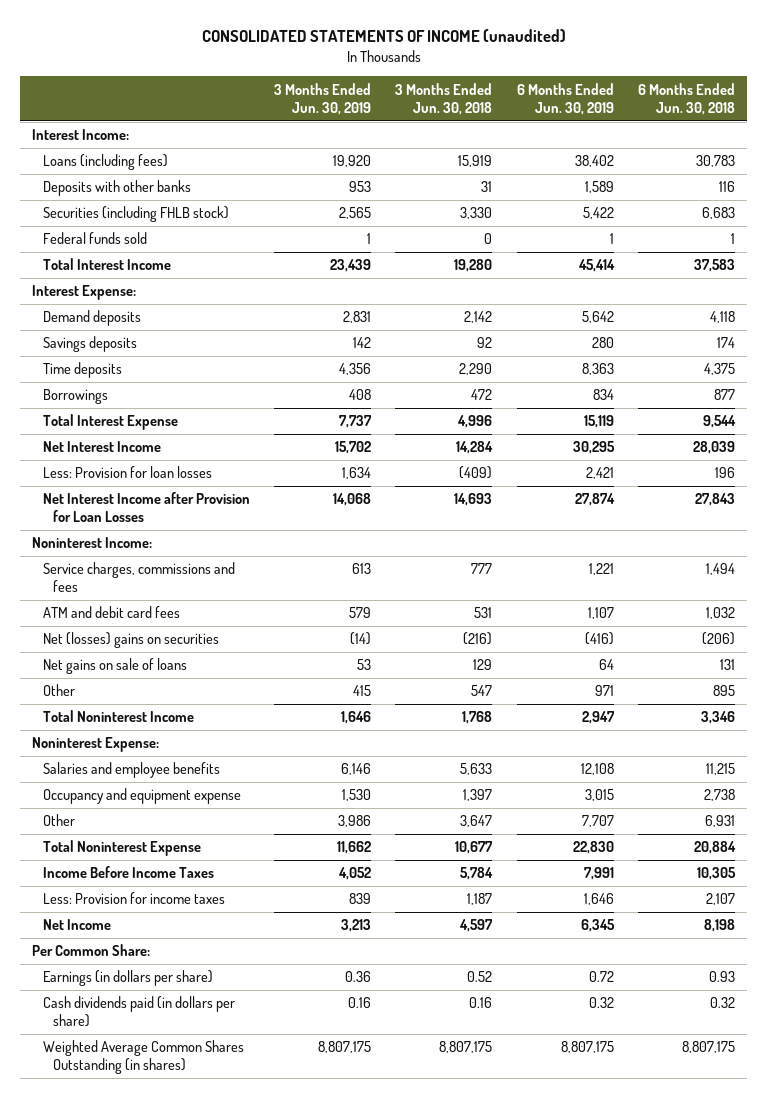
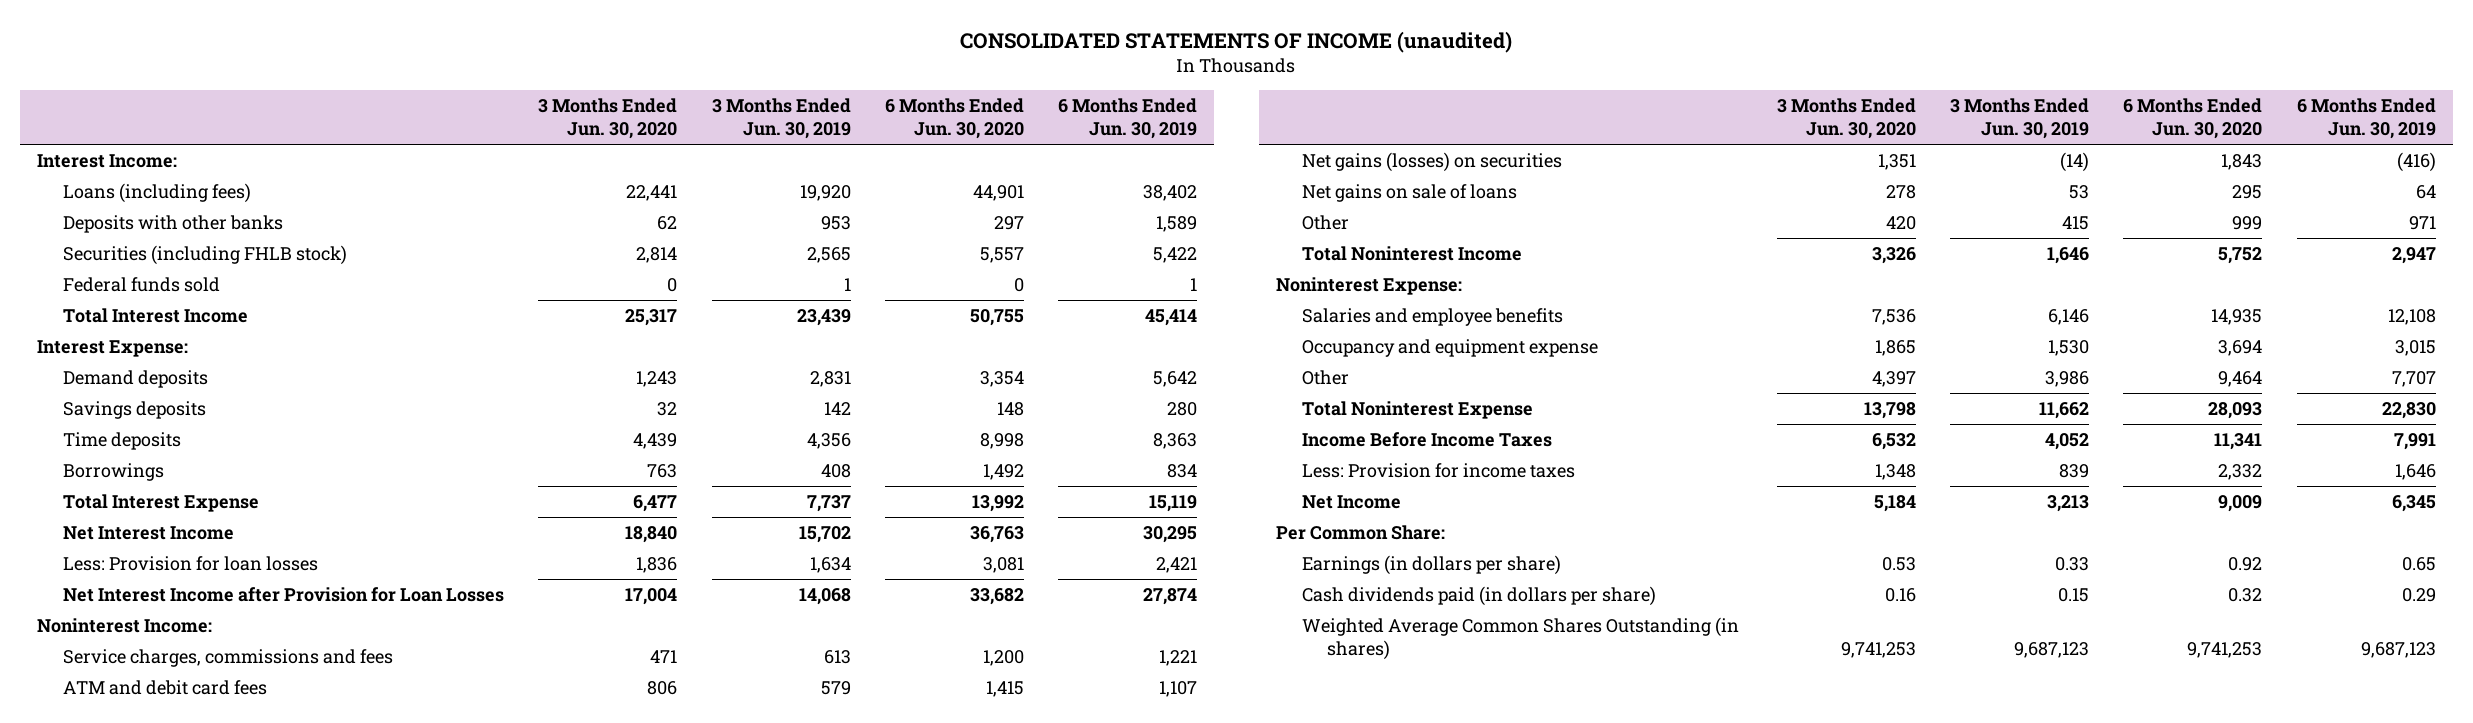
[395,82,493,115] 3 Months Ended Jun. 30, 2018 -> none
[638,82,736,115] 6 Months Ended Jun. 30, 2018 -> none
none -> [538,98,678,140] 3 Months Ended Jun. 30, 2020
none -> [884,98,1024,140] 6 Months Ended Jun. 30, 2020
[42,632,219,649] Net (losses) gains on securities -> [1301,152,1562,173] Net gains (losses) on securities
[345,971,372,983] 0.36 -> [2055,557,2090,572] 0.33
[588,971,614,983] 0.72 -> [2401,557,2436,572] 0.65
[348,997,372,1009] 0.16 -> [2058,588,2090,603] 0.15
[588,997,614,1009] 0.32 -> [2401,588,2436,603] 0.29
[318,1041,372,1054] 8,807,175 -> [2014,642,2090,659] 9,687,123
[560,1041,614,1054] 8,807,175 -> [2360,642,2436,659] 9,687,123

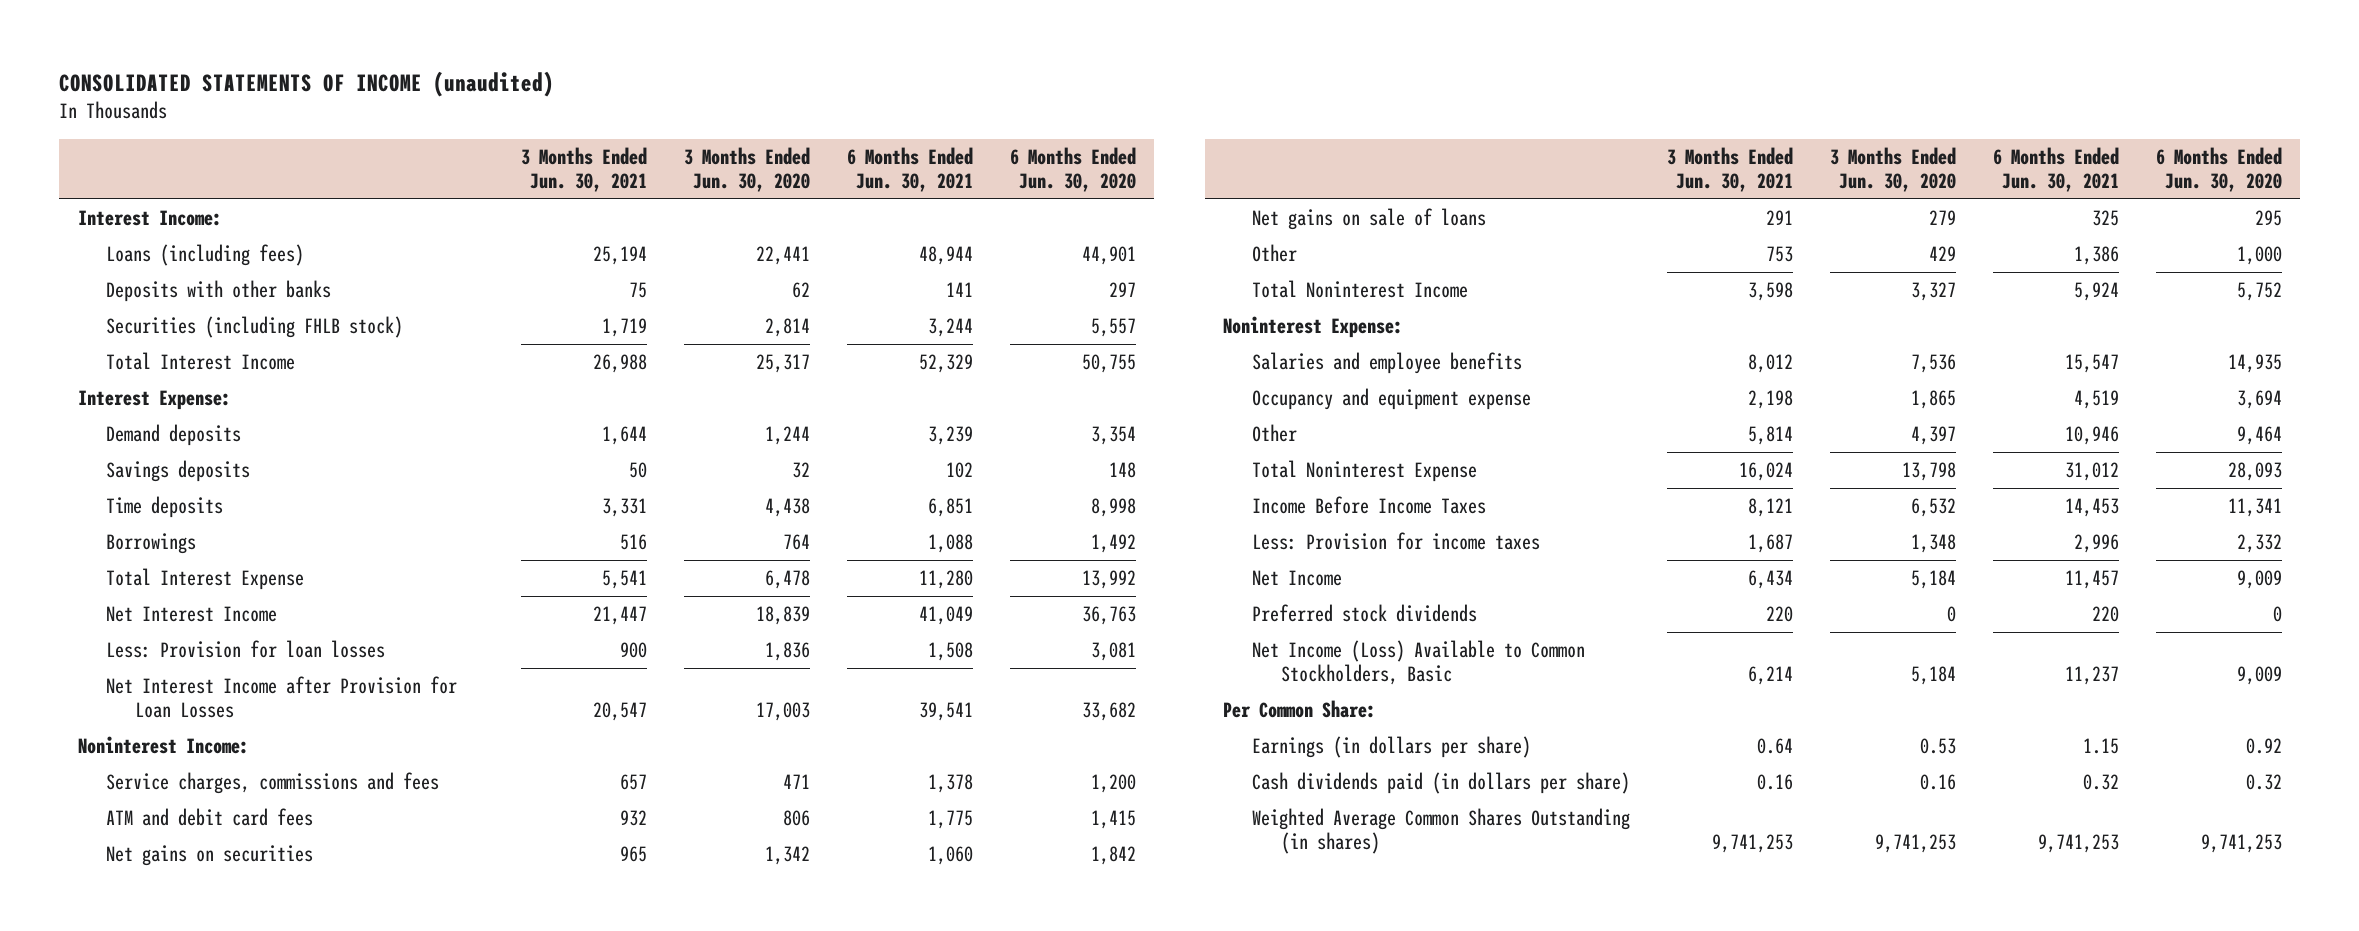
[711,98,851,140] 3 Months Ended Jun. 30, 2019 -> none
[1057,98,1197,140] 6 Months Ended Jun. 30, 2019 -> none
none -> [521,146,648,192] 3 Months Ended Jun. 30, 2021
none -> [846,146,973,192] 6 Months Ended Jun. 30, 2021
[63,277,221,293] Federal funds sold -> none
[636,371,678,388] 1,243 -> [765,426,811,446] 1,244
[633,433,678,450] 4,439 -> [765,498,811,518] 4,438
[647,464,678,479] 763 -> [783,534,811,551] 764
[633,495,678,513] 6,477 -> [765,570,811,590] 6,478
[625,526,678,544] 18,840 -> [756,606,811,626] 18,839
[625,588,678,606] 17,004 -> [756,701,811,721] 17,003
[1301,152,1562,173] Net gains (losses) on securities -> [106,845,314,867] Net gains on securities
[1877,154,1916,171] 1,351 -> [765,846,811,866] 1,342
[2221,154,2263,171] 1,843 -> [1090,846,1136,866] 1,842
[1885,185,1916,200] 278 -> [1928,210,1956,226] 279
[1885,216,1916,231] 420 -> [1928,246,1956,262] 429
[2232,216,2263,231] 999 -> [2236,246,2282,266] 1,000
[1871,247,1916,265] 3,326 -> [1910,282,1956,302] 3,327
none -> [1252,604,1478,623] Preferred stock dividends
none -> [1252,640,1586,685] Net Income (Loss) Available to Common Stockholders, Basic

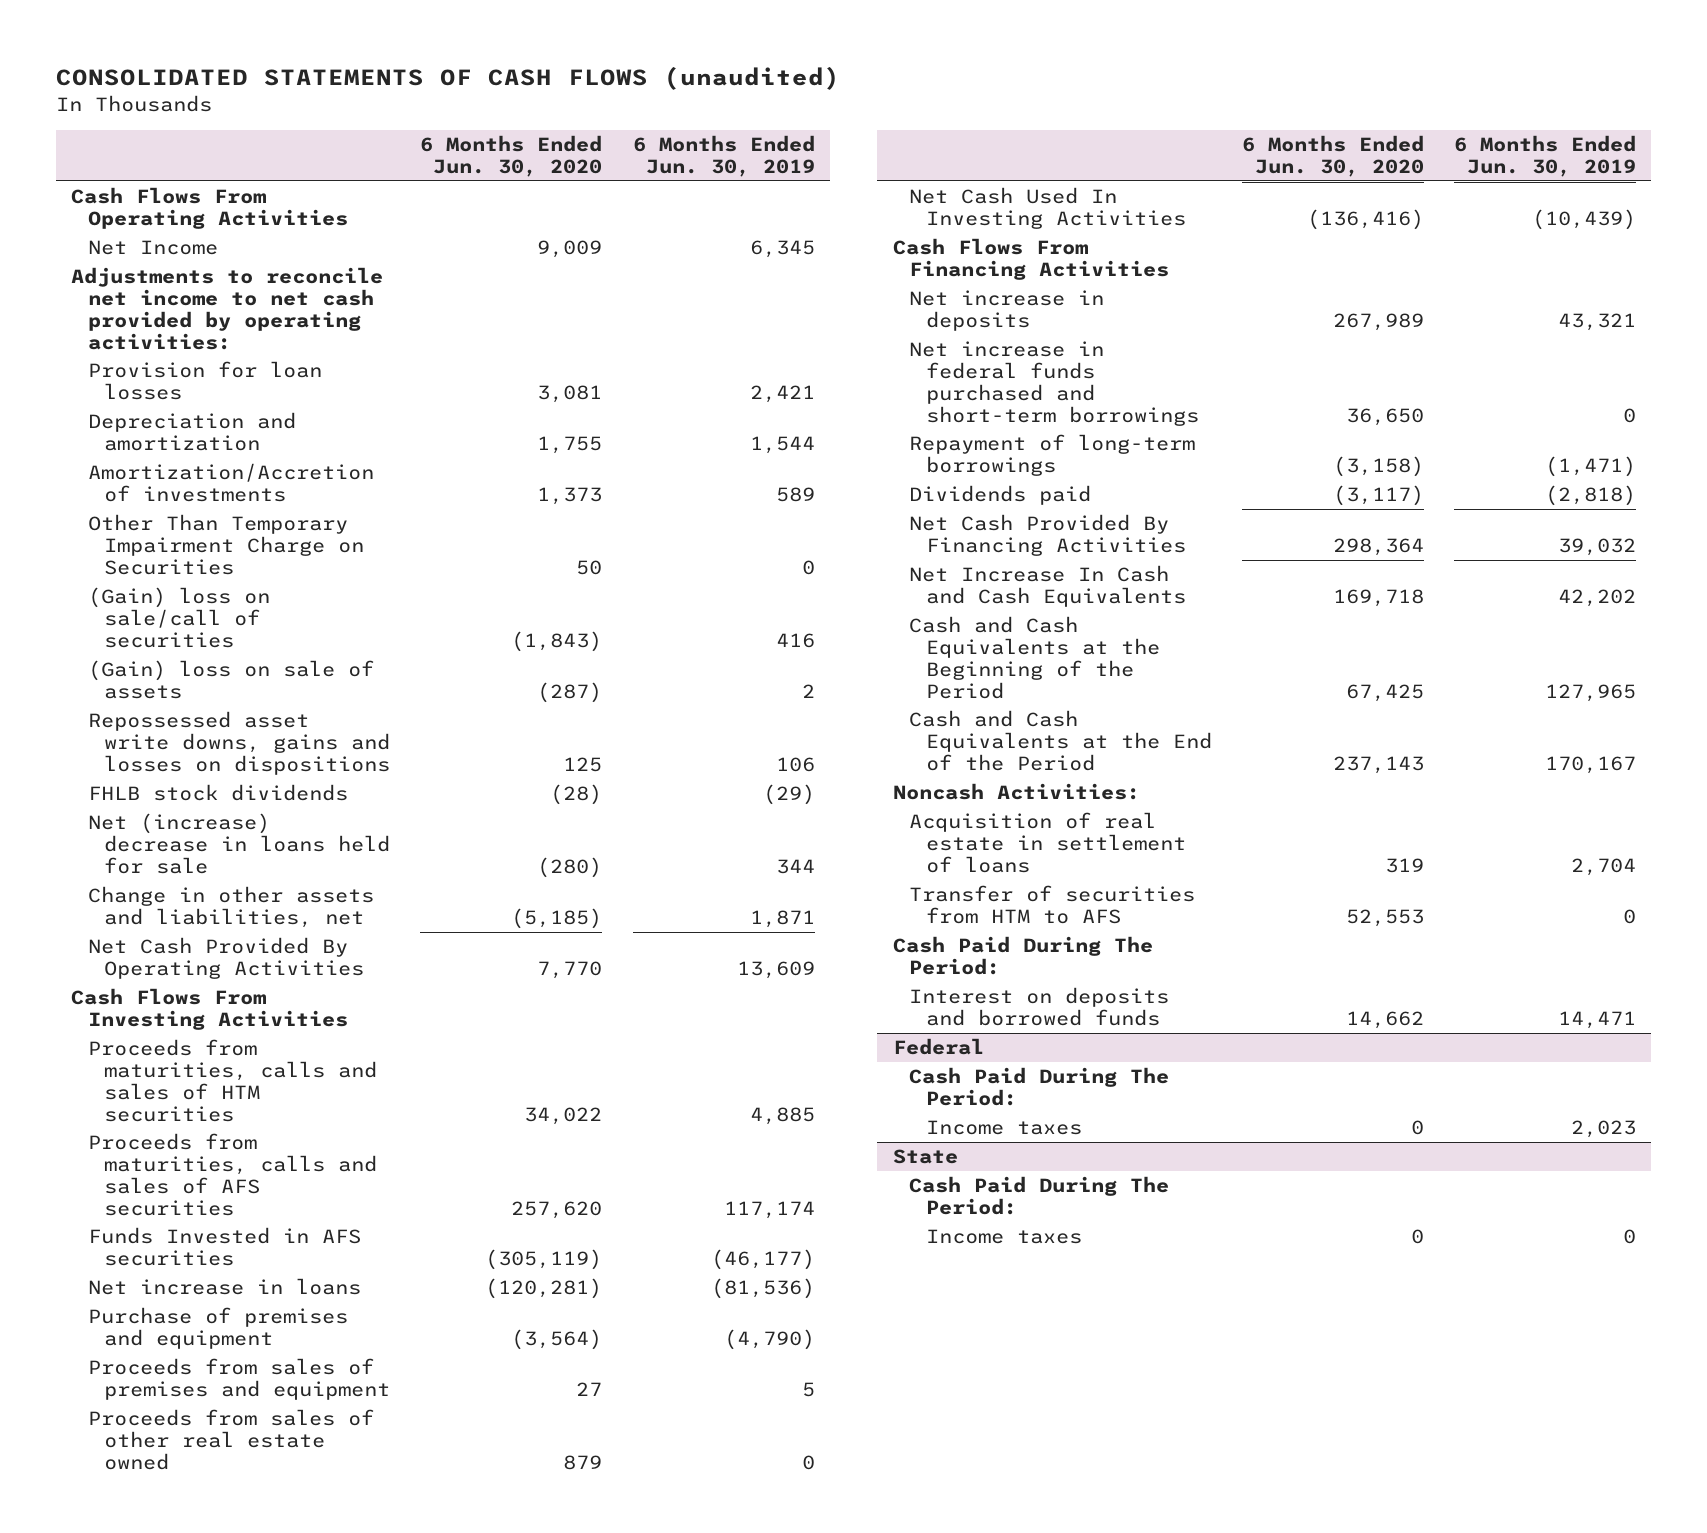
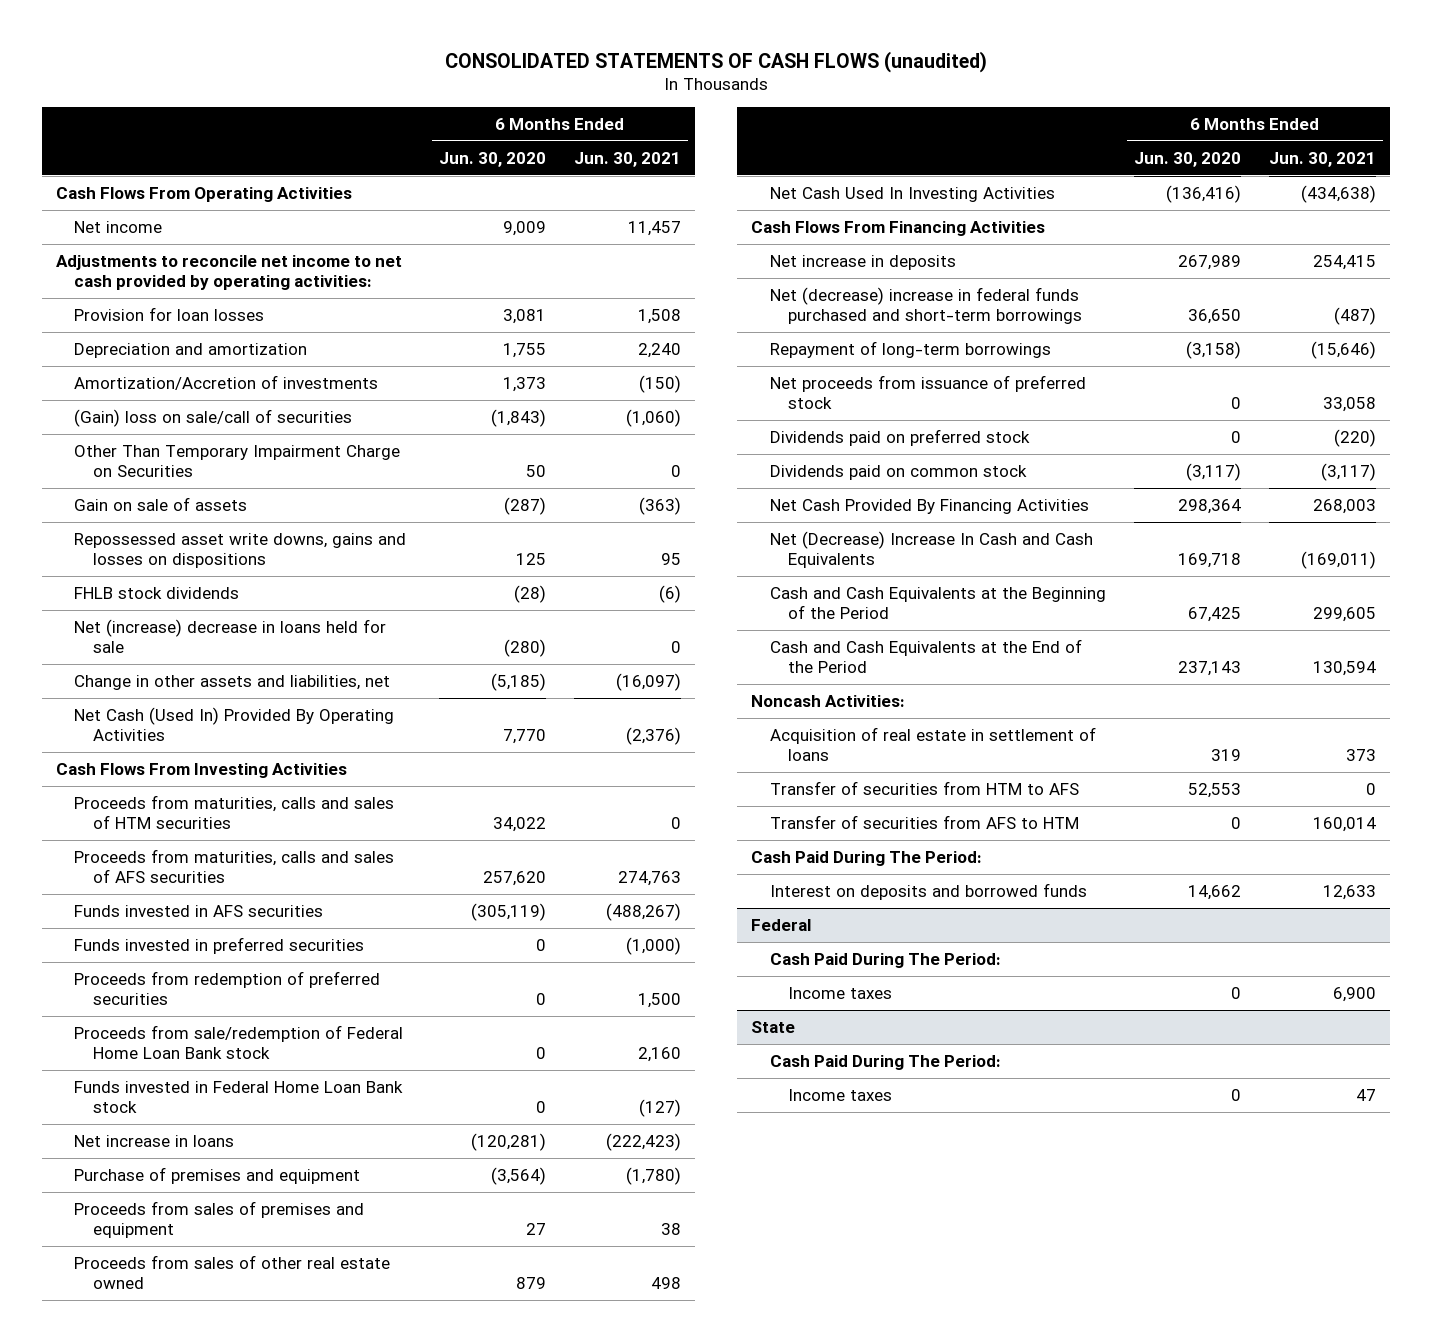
[632,134,815,177] 6 Months Ended Jun. 30, 2019 -> none
none -> [573,151,681,167] Jun. 30, 2021
[87,240,218,256] Net Income -> [74,220,163,233] Net income
[87,514,365,575] Other Than Temporary Impairment Charge on Securities -> [74,444,401,478] Other Than Temporary Impairment Charge on Securities
[87,660,374,699] (Gain) loss on sale of assets -> [74,496,248,511] Gain on sale of assets
[87,937,365,979] Net Cash Provided By Operating Activities -> [74,706,395,742] Net Cash (Used In) Provided By Operating Activities
[87,1227,361,1266] Funds Invested in AFS securities -> [74,904,324,917] Funds invested in AFS securities
none -> [74,936,365,954] Funds invested in preferred securities
none -> [74,970,381,1006] Proceeds from redemption of preferred securities
none -> [74,1024,404,1060] Proceeds from sale/redemption of Federal Home Loan Bank stock
none -> [74,1080,404,1114] Funds invested in Federal Home Loan Bank stock
[909,341,1199,426] Net increase in federal funds purchased and short-term borrowings -> [769,286,1083,325] Net (decrease) increase in federal funds purchased and short-term borrowings
none -> [769,374,1086,410] Net proceeds from issuance of preferred stock
none -> [769,428,1030,446] Dividends paid on preferred stock
[909,485,1092,506] Dividends paid -> [769,464,1027,480] Dividends paid on common stock
[909,565,1186,607] Net Increase In Cash and Cash Equivalents -> [769,530,1093,569] Net (Decrease) Increase In Cash and Cash Equivalents
none -> [769,814,1079,829] Transfer of securities from AFS to HTM

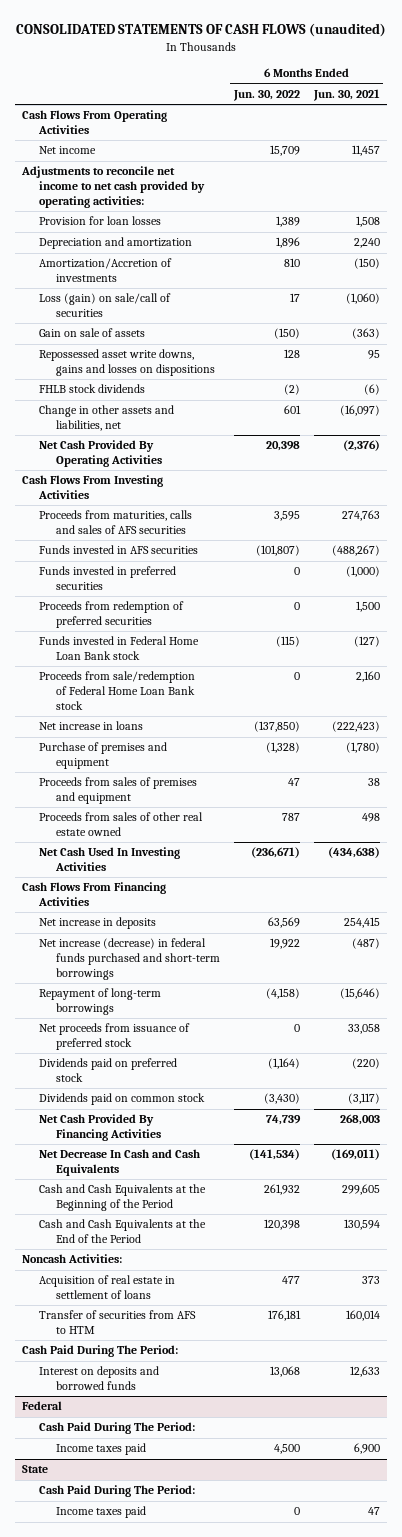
[438,151,546,167] Jun. 30, 2020 -> none
none -> [232,89,300,101] Jun. 30, 2022
[74,444,401,478] Other Than Temporary Impairment Charge on Securities -> none
[74,408,353,427] (Gain) loss on sale/call of securities -> [39,293,172,318] Loss (gain) on sale/call of securities
[74,618,387,654] Net (increase) decrease in loans held for sale -> none
[74,706,395,742] Net Cash (Used In) Provided By Operating Activities -> [39,440,162,468] Net Cash Provided By Operating Activities
[74,794,395,830] Proceeds from maturities, calls and sales of HTM securities -> none
[74,1024,404,1060] Proceeds from sale/redemption of Federal Home Loan Bank stock -> [39,671,196,710] Proceeds from sale/redemption of Federal Home Loan Bank stock
[769,286,1083,325] Net (decrease) increase in federal funds purchased and short-term borrowings -> [39,938,220,980] Net increase (decrease) in federal funds purchased and short-term borrowings
[769,530,1093,569] Net (Decrease) Increase In Cash and Cash Equivalents -> [39,1149,201,1177] Net Decrease In Cash and Cash Equivalents
[769,780,1079,795] Transfer of securities from HTM to AFS -> none
[788,986,893,999] Income taxes -> [55,1443,146,1456] Income taxes paid
[788,1088,893,1101] Income taxes -> [55,1506,146,1519] Income taxes paid

